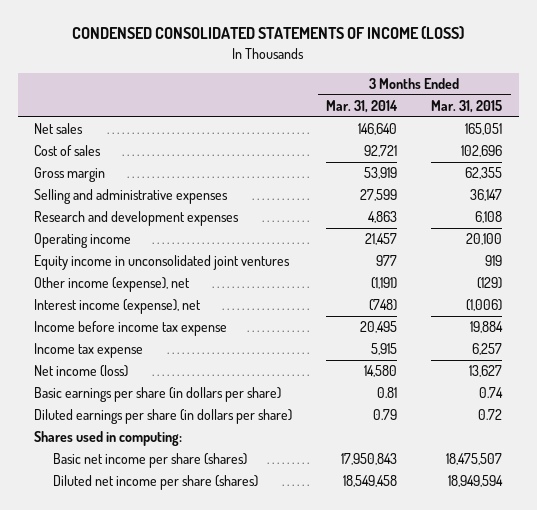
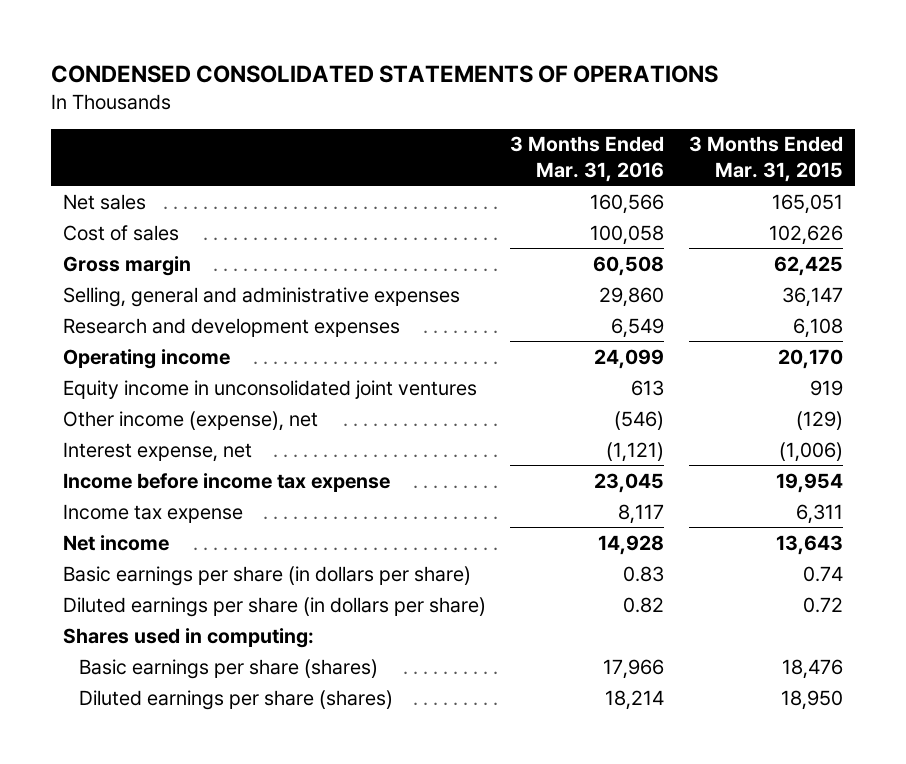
[72,26,465,40] CONDENSED CONSOLIDATED STATEMENTS OF INCOME (LOSS) -> [50,64,718,83] CONDENSED CONSOLIDATED STATEMENTS OF OPERATIONS
[326,99,399,113] Mar. 31, 2014 -> none
none -> [510,136,665,183] 3 Months Ended Mar. 31, 2016
[461,145,503,158] 102,696 -> [769,224,844,245] 102,626
[465,167,503,180] 62,355 -> [774,255,844,276] 62,425
[34,189,229,205] Selling and administrative expenses -> [62,286,460,307] Selling, general and administrative expenses
[466,233,503,246] 20,100 -> [778,348,844,369] 20,170
[34,299,202,315] Interest income (expense), net -> [62,441,252,462] Interest expense, net
[470,321,504,334] 19,884 -> [776,472,844,493] 19,954
[472,343,503,356] 6,257 -> [796,503,844,524] 6,311
[34,365,129,378] Net income (loss) -> [62,534,169,551] Net income
[469,365,503,378] 13,627 -> [776,534,844,555] 13,643
[53,453,248,469] Basic net income per share (shares) -> [78,658,378,679] Basic earnings per share (shares)
[446,453,503,466] 18,475,507 -> [782,658,844,679] 18,476
[53,475,259,491] Diluted net income per share (shares) -> [78,689,393,710] Diluted earnings per share (shares)
[448,475,504,488] 18,949,594 -> [781,689,844,710] 18,950

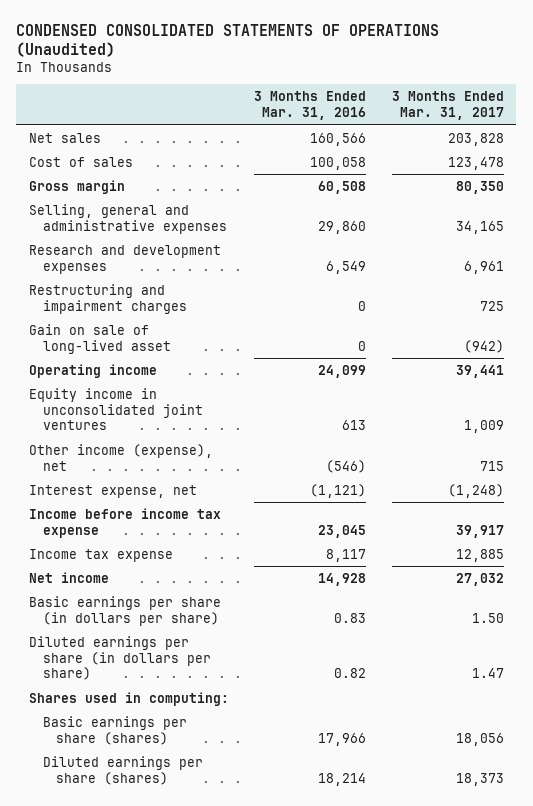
[50,64,718,83] CONDENSED CONSOLIDATED STATEMENTS OF OPERATIONS -> [16,23,440,58] CONDENSED CONSOLIDATED STATEMENTS OF OPERATIONS (Unaudited)
[689,136,844,183] 3 Months Ended Mar. 31, 2015 -> none
none -> [391,91,504,120] 3 Months Ended Mar. 31, 2017
none -> [29,283,187,314] Restructuring and impairment charges
none -> [29,323,171,354] Gain on sale of long-lived asset

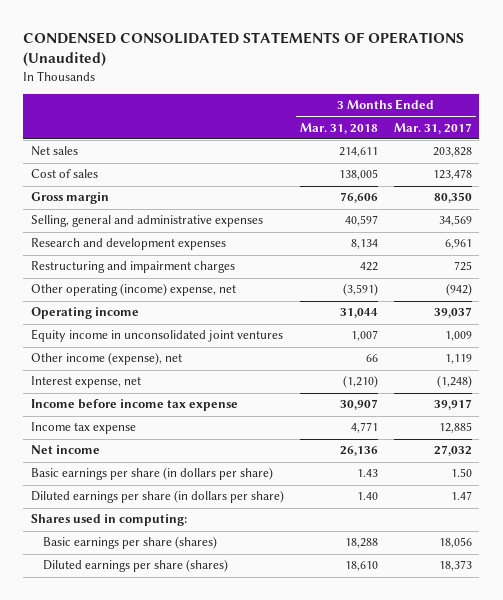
[254,91,367,120] 3 Months Ended Mar. 31, 2016 -> none
none -> [299,122,378,134] Mar. 31, 2018
[455,220,504,234] 34,165 -> [438,215,472,227] 34,569
[29,323,171,354] Gain on sale of long-lived asset -> [31,283,237,297] Other operating (income) expense, net
[455,364,504,378] 39,441 -> [433,307,472,319] 39,037
[479,460,504,471] 715 -> [444,354,472,365] 1,119

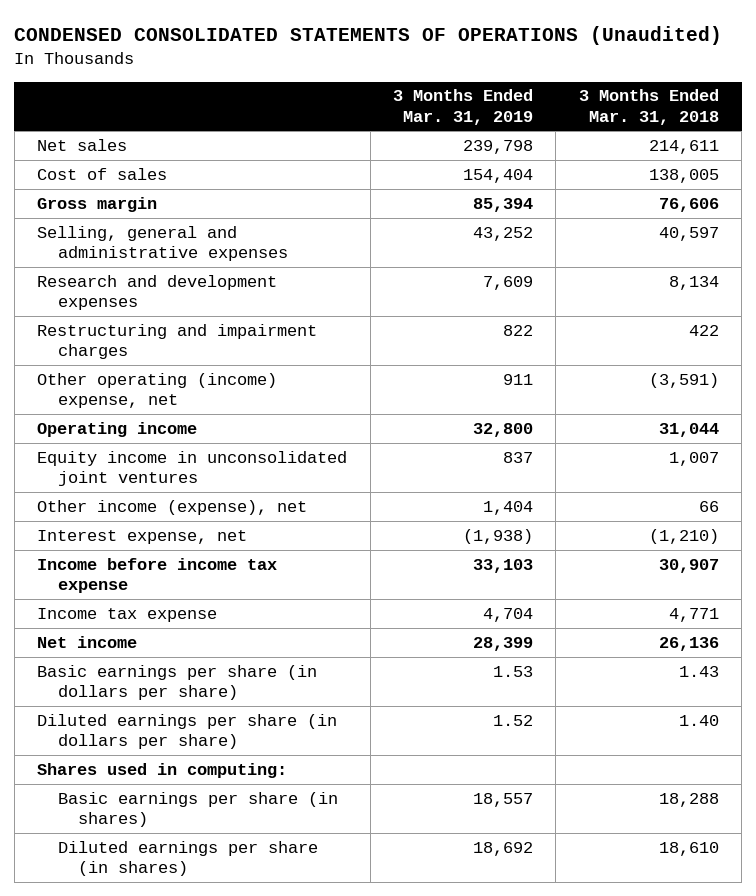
[393,122,472,134] Mar. 31, 2017 -> none
none -> [393,89,534,125] 3 Months Ended Mar. 31, 2019
[43,536,218,550] Basic earnings per share (shares) -> [57,791,338,828] Basic earnings per share (in shares)
[43,559,229,573] Diluted earnings per share (shares) -> [57,840,318,877] Diluted earnings per share (in shares)

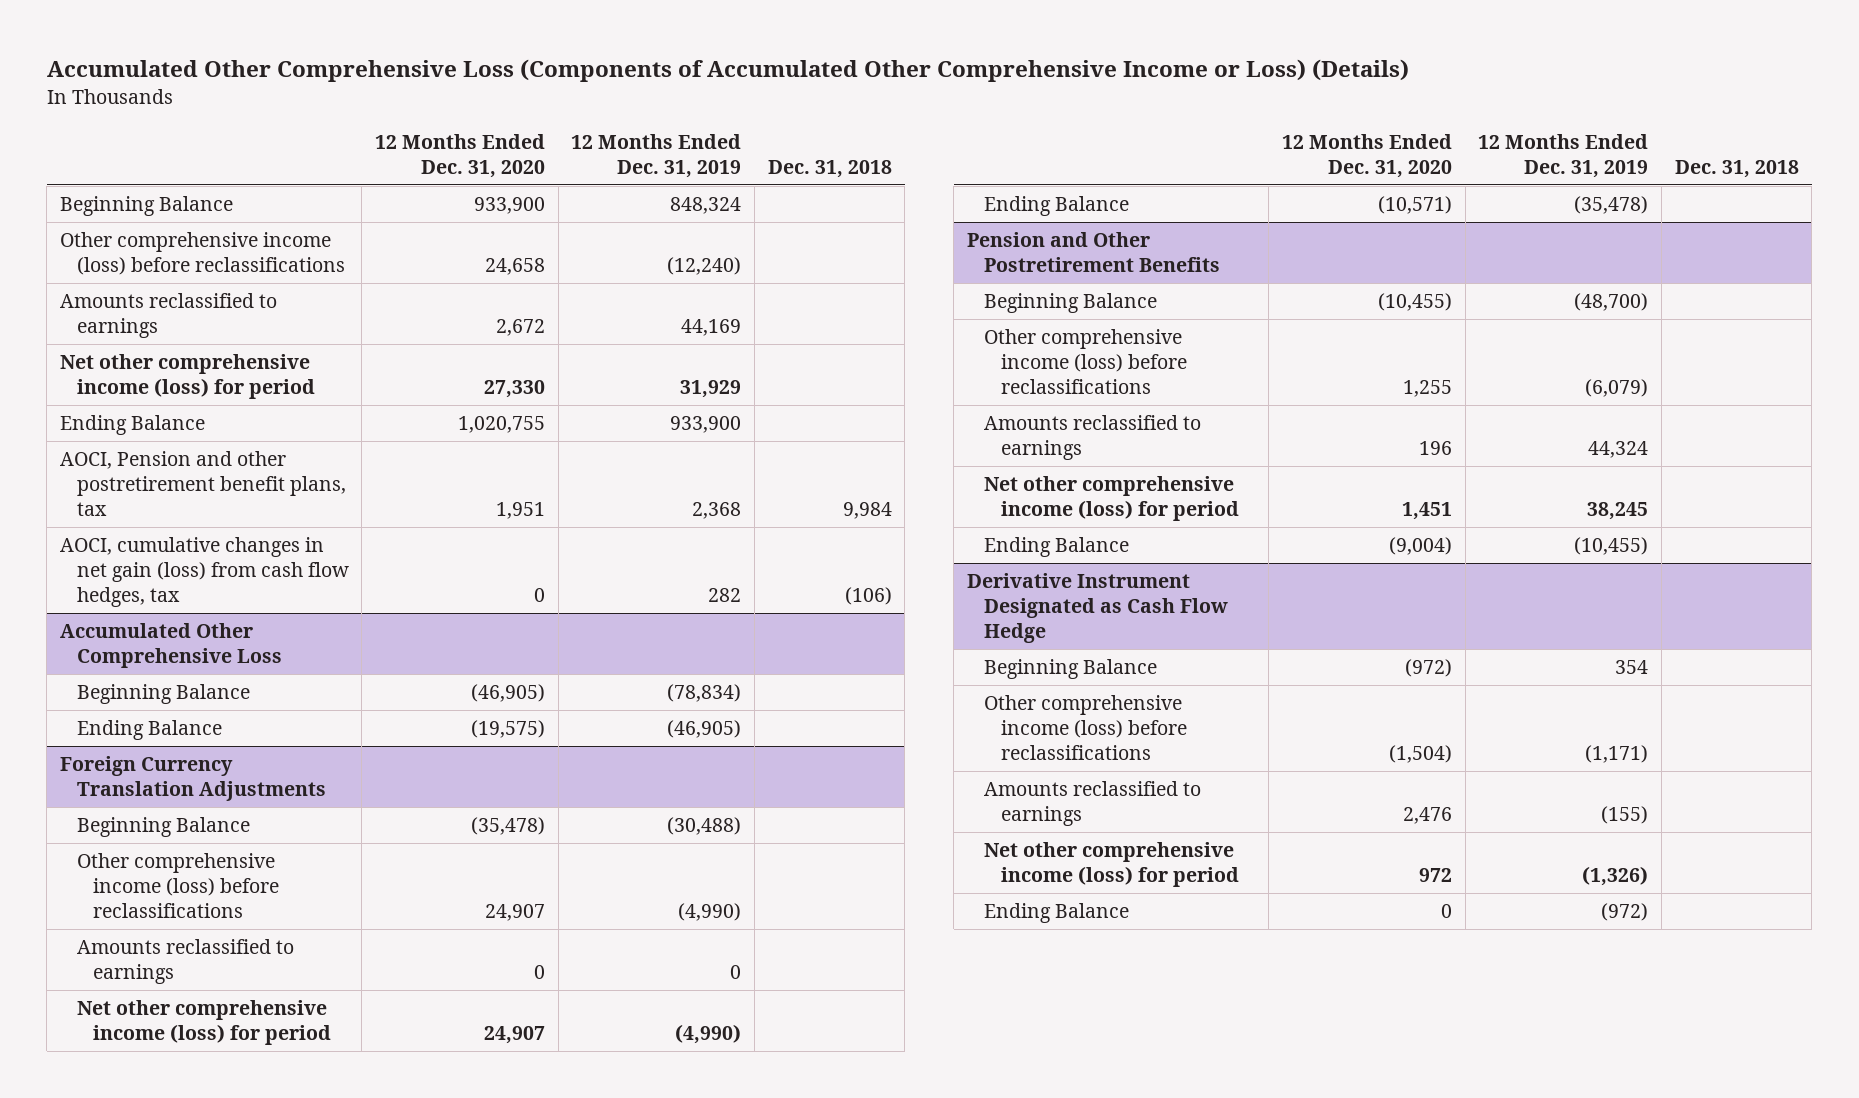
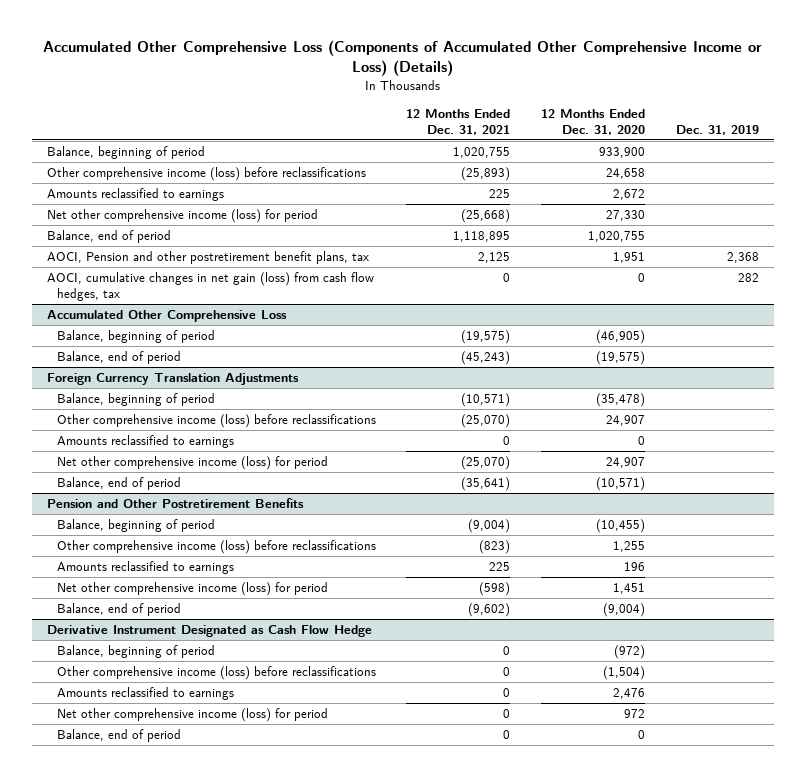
[571,133,742,178] 12 Months Ended Dec. 31, 2019 -> none
[767,159,892,178] Dec. 31, 2018 -> none
none -> [406,109,511,135] 12 Months Ended Dec. 31, 2021
none -> [675,124,759,135] Dec. 31, 2019
[59,196,233,217] Beginning Balance -> [47,146,206,160] Balance, beginning of period
[59,415,205,436] Ending Balance -> [47,230,172,244] Balance, end of period
[76,684,250,705] Beginning Balance -> [56,330,215,344] Balance, beginning of period
[76,720,222,741] Ending Balance -> [56,351,181,365] Balance, end of period
[76,817,250,838] Beginning Balance -> [56,393,215,407] Balance, beginning of period
[983,196,1129,217] Ending Balance -> [56,477,181,491] Balance, end of period
[983,293,1157,314] Beginning Balance -> [56,519,215,533] Balance, beginning of period
[983,537,1129,558] Ending Balance -> [56,603,181,617] Balance, end of period
[983,659,1157,680] Beginning Balance -> [56,645,215,659] Balance, beginning of period
[983,903,1129,924] Ending Balance -> [56,729,181,743] Balance, end of period

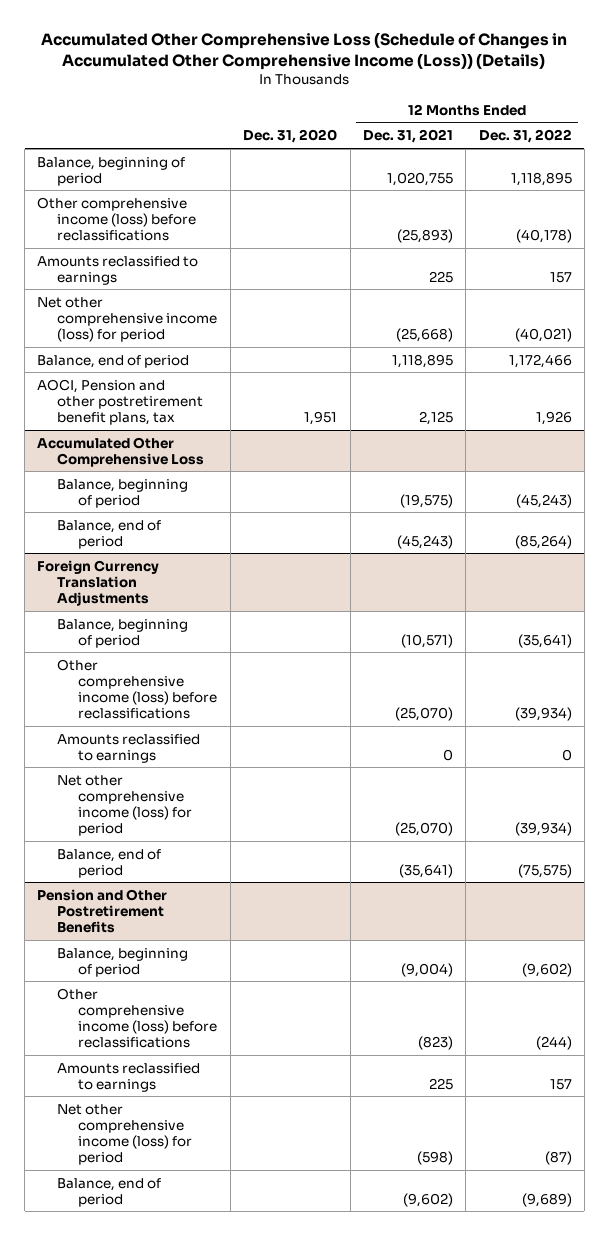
[43,40,763,77] Accumulated Other Comprehensive Loss (Components of Accumulated Other Comprehensive Income or Loss) (Details) -> [41,32,568,71] Accumulated Other Comprehensive Loss (Schedule of Changes in Accumulated Other Comprehensive Income (Loss)) (Details)
[541,109,646,135] 12 Months Ended Dec. 31, 2020 -> none
[675,124,759,135] Dec. 31, 2019 -> none
none -> [243,129,338,144] Dec. 31, 2020
none -> [478,129,572,144] Dec. 31, 2022
[47,272,375,301] AOCI, cumulative changes in net gain (loss) from cash flow hedges, tax -> none
[47,625,373,638] Derivative Instrument Designated as Cash Flow Hedge -> none
[56,645,215,659] Balance, beginning of period -> none
[56,666,376,681] Other comprehensive income (loss) before reclassifications -> none
[56,687,234,701] Amounts reclassified to earnings -> none
[56,708,328,723] Net other comprehensive income (loss) for period -> none
[56,729,181,743] Balance, end of period -> none

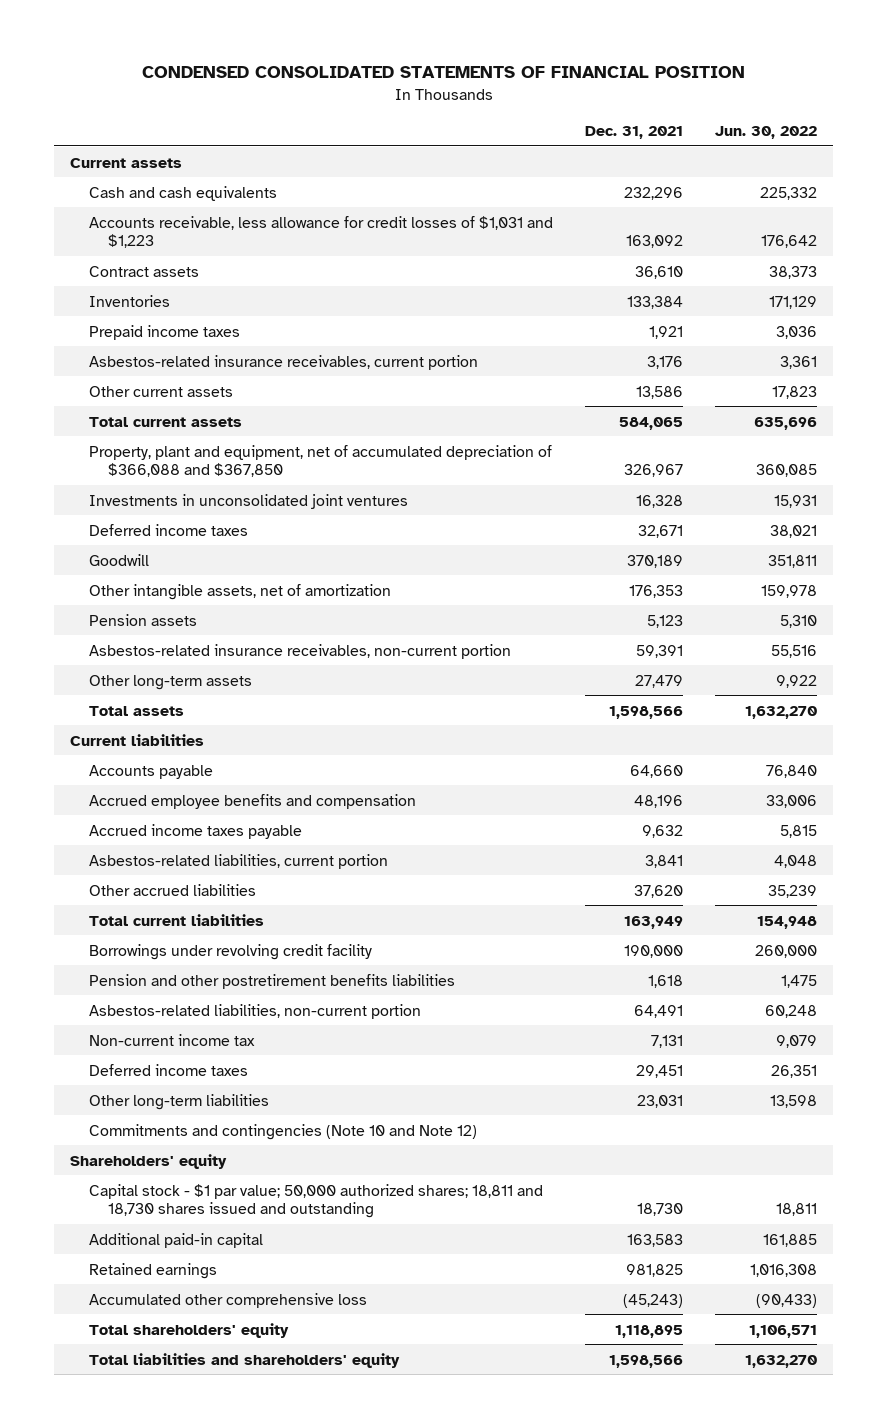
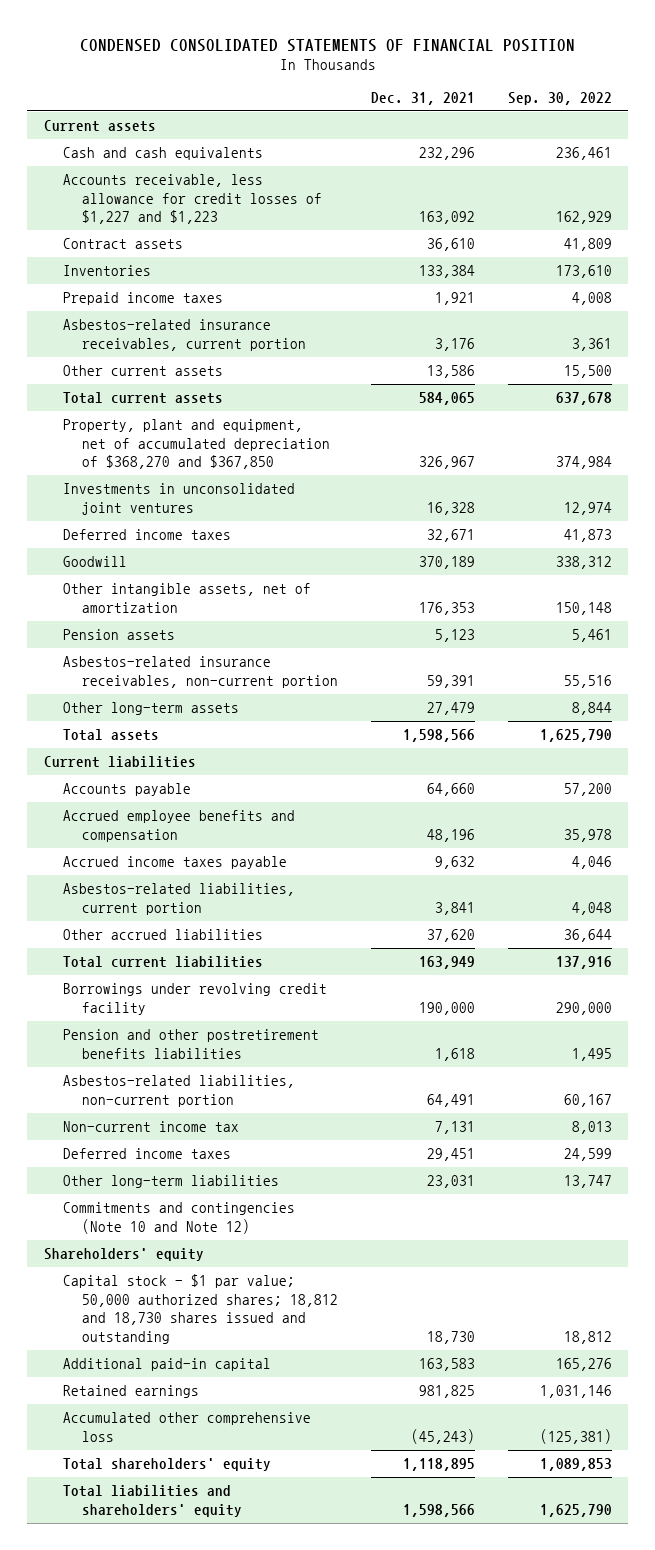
[715,126,818,140] Jun. 30, 2022 -> none
none -> [507,92,612,106] Sep. 30, 2022
[88,215,553,248] Accounts receivable, less allowance for credit losses of $1,031 and $1,223 -> [62,174,322,225] Accounts receivable, less allowance for credit losses of $1,227 and $1,223
[88,444,552,477] Property, plant and equipment, net of accumulated depreciation of $366,088 and $367,850 -> [62,419,330,470] Property, plant and equipment, net of accumulated depreciation of $368,270 and $367,850
[88,1183,543,1218] Capital stock - $1 par value; 50,000 authorized shares; 18,811 and 18,730 shares issued and outstanding -> [62,1274,338,1344] Capital stock - $1 par value; 50,000 authorized shares; 18,812 and 18,730 shares issued and outstanding

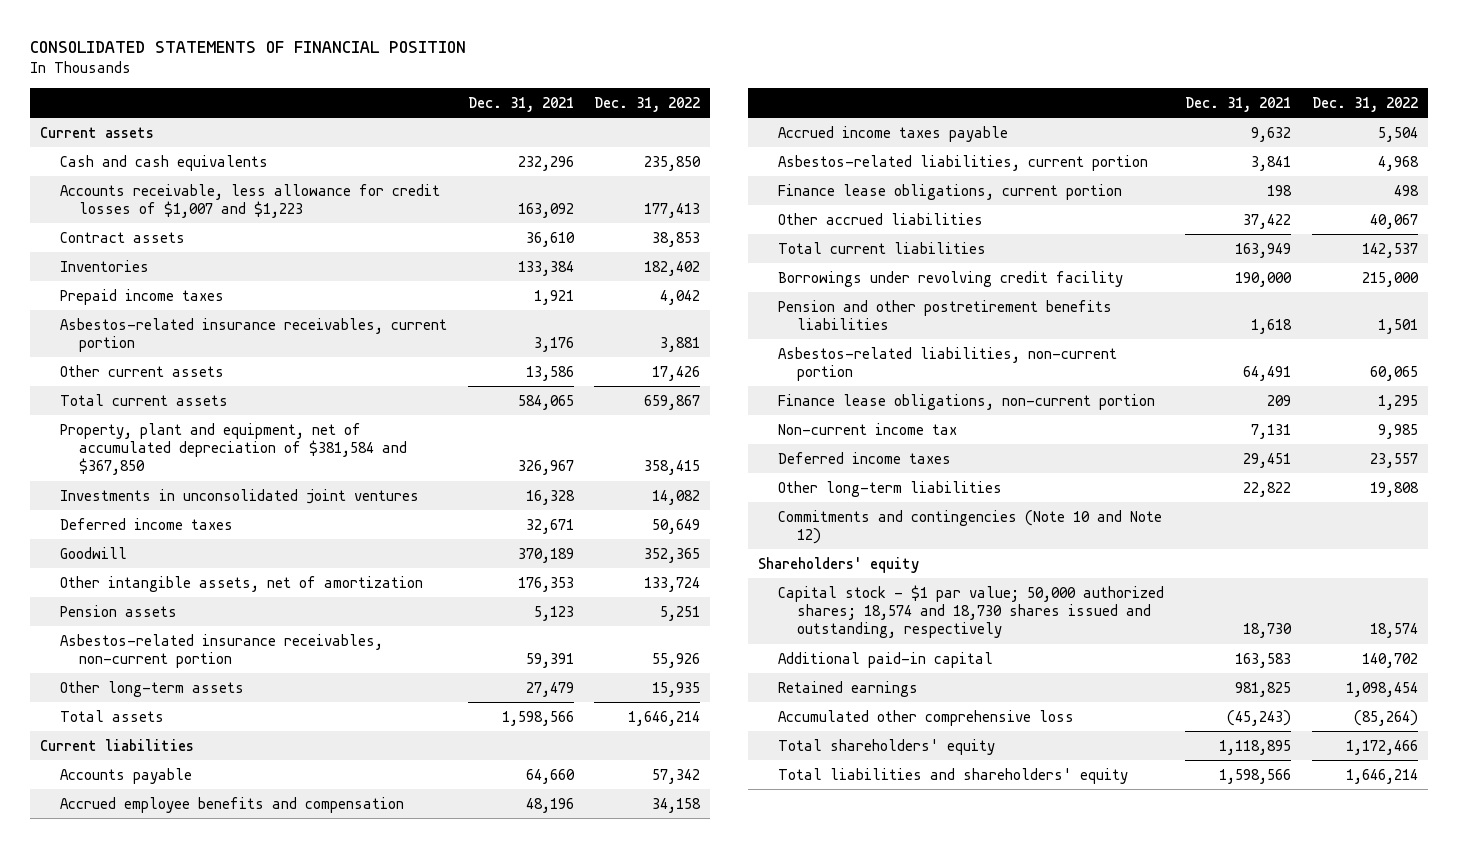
[79,38,575,52] CONDENSED CONSOLIDATED STATEMENTS OF FINANCIAL POSITION -> [29,41,466,54] CONSOLIDATED STATEMENTS OF FINANCIAL POSITION
[507,92,612,106] Sep. 30, 2022 -> none
none -> [594,96,701,112] Dec. 31, 2022
[62,174,322,225] Accounts receivable, less allowance for credit losses of $1,227 and $1,223 -> [59,183,440,218] Accounts receivable, less allowance for credit losses of $1,007 and $1,223
[62,419,330,470] Property, plant and equipment, net of accumulated depreciation of $368,270 and $367,850 -> [59,422,408,476] Property, plant and equipment, net of accumulated depreciation of $381,584 and $367,850
none -> [777,183,1122,200] Finance lease obligations, current portion
[426,929,475,943] 37,620 -> [1243,213,1292,229] 37,422
none -> [777,393,1155,410] Finance lease obligations, non-current portion
[426,1175,475,1189] 23,031 -> [1243,481,1292,497] 22,822
[62,1274,338,1344] Capital stock - $1 par value; 50,000 authorized shares; 18,812 and 18,730 shares issued and outstanding -> [777,584,1164,639] Capital stock - $1 par value; 50,000 authorized shares; 18,574 and 18,730 shares issued and outstanding, respectively

